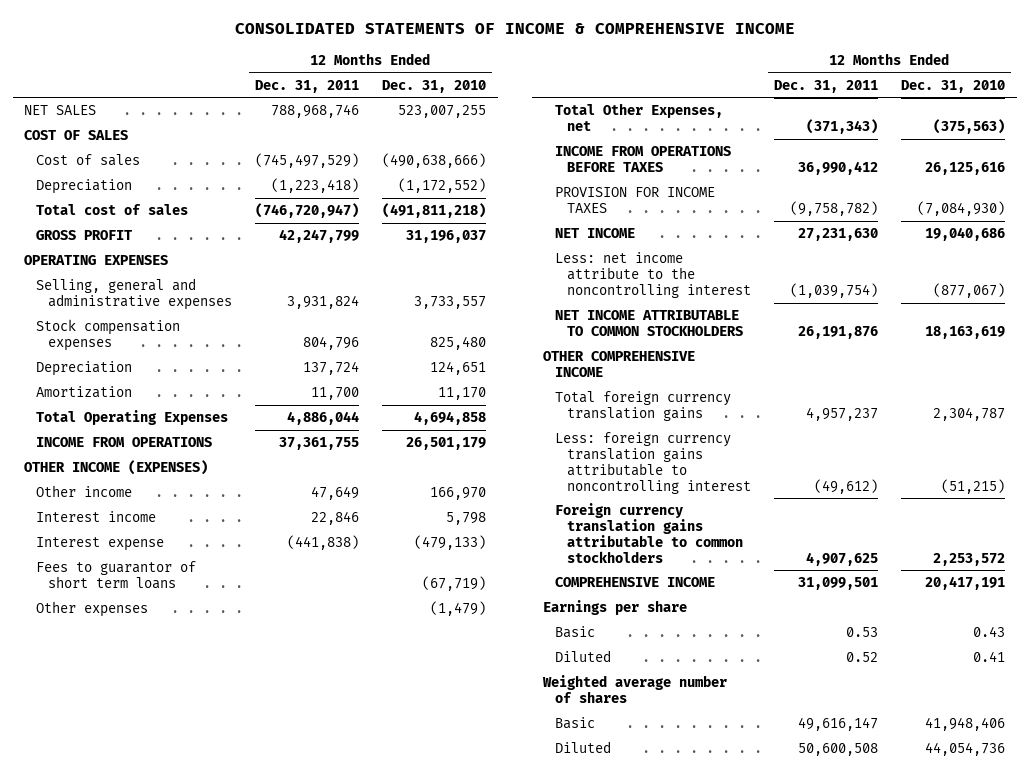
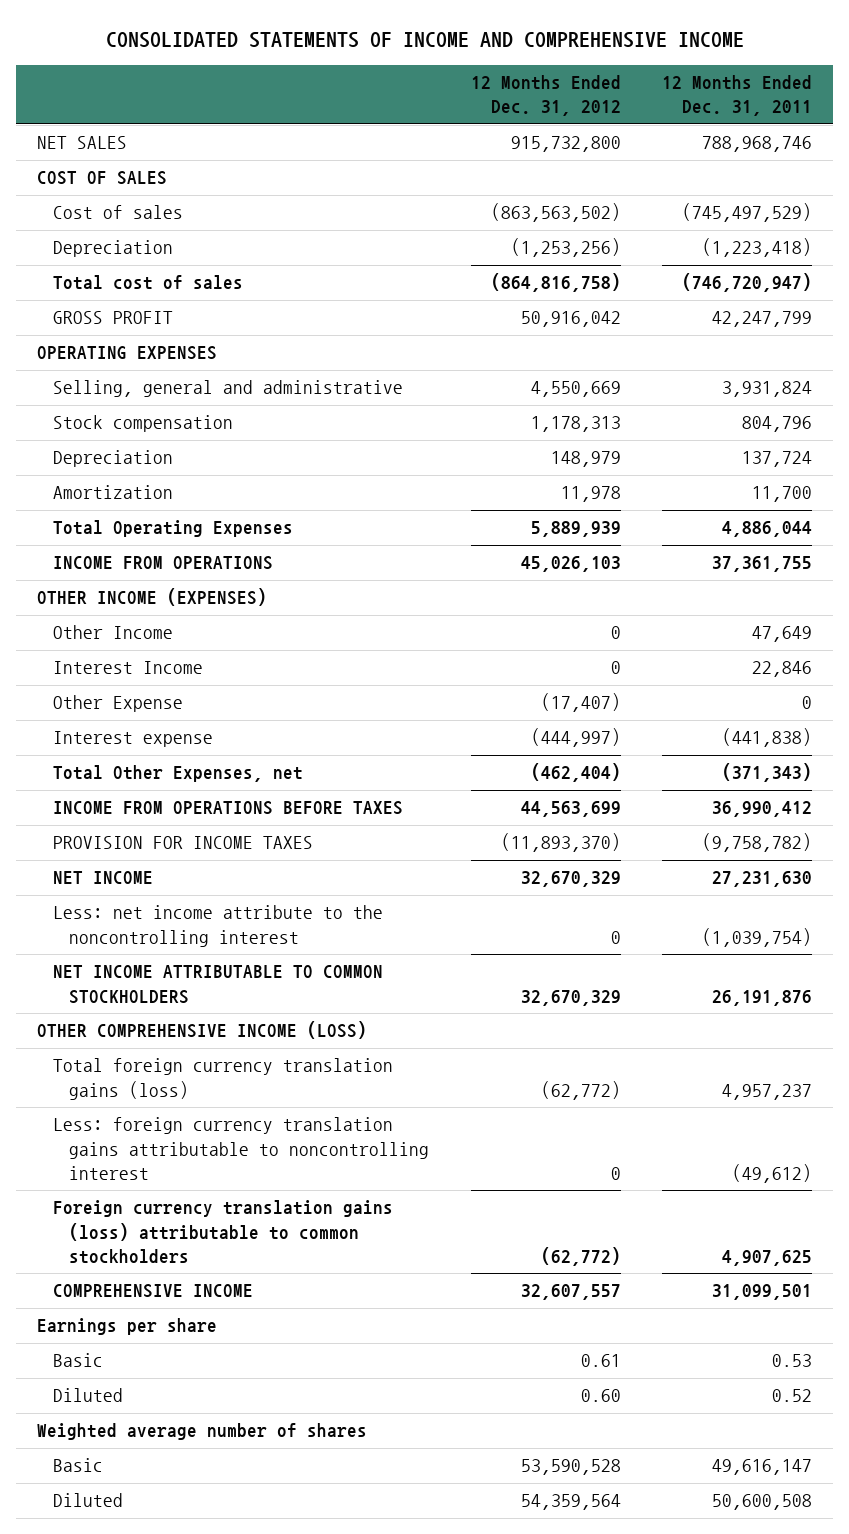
[234,22,795,34] CONSOLIDATED STATEMENTS OF INCOME & COMPREHENSIVE INCOME -> [105,31,744,48] CONSOLIDATED STATEMENTS OF INCOME AND COMPREHENSIVE INCOME
[382,79,487,93] Dec. 31, 2010 -> none
none -> [470,75,621,117] 12 Months Ended Dec. 31, 2012
[36,278,232,311] Selling, general and administrative expenses -> [52,380,403,398] Selling, general and administrative
[36,319,181,352] Stock compensation expenses -> [52,415,233,433] Stock compensation
[36,485,133,498] Other income -> [52,625,173,640] Other Income
[36,511,157,523] Interest income -> [52,661,203,675] Interest Income
none -> [52,695,183,713] Other Expense
[36,561,197,590] Fees to guarantor of short term loans -> none
[36,601,149,618] Other expenses -> none
[543,351,696,378] OTHER COMPREHENSIVE INCOME -> [36,1021,367,1040] OTHER COMPREHENSIVE INCOME (LOSS)
[554,391,731,422] Total foreign currency translation gains -> [52,1058,393,1100] Total foreign currency translation gains (loss)
[554,503,743,563] Foreign currency translation gains attributable to common stockholders -> [52,1200,393,1265] Foreign currency translation gains (loss) attributable to common stockholders

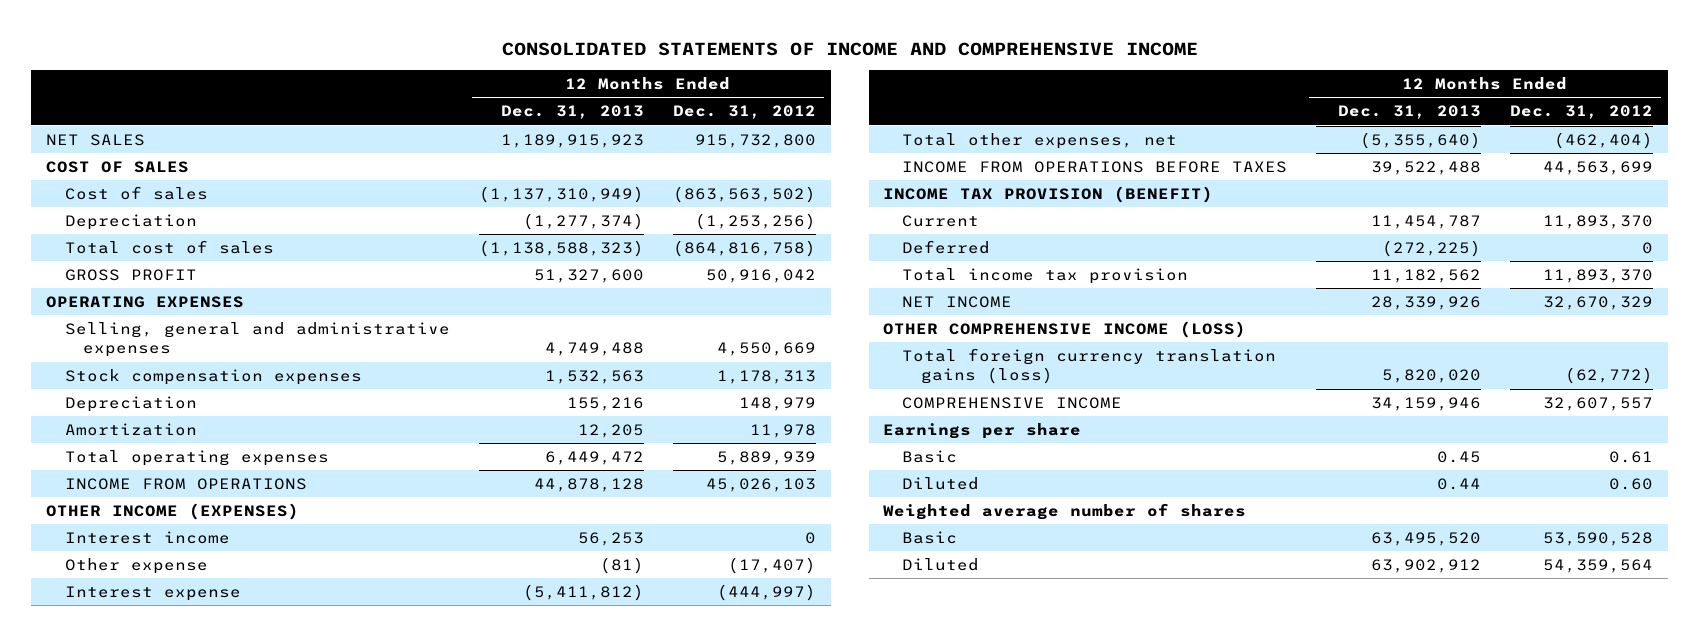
[662,75,813,117] 12 Months Ended Dec. 31, 2011 -> none
none -> [500,105,644,120] Dec. 31, 2013
[52,380,403,398] Selling, general and administrative -> [64,322,450,358] Selling, general and administrative expenses
[52,415,233,433] Stock compensation -> [64,369,362,386] Stock compensation expenses
[52,520,293,538] Total Operating Expenses -> [64,450,329,467] Total operating expenses
[52,625,173,640] Other Income -> none
[52,661,203,675] Interest Income -> [64,531,230,545] Interest income
[52,695,183,713] Other Expense -> [64,558,208,575] Other expense
[52,765,303,783] Total Other Expenses, net -> [901,133,1177,150] Total other expenses, net
none -> [883,186,1214,204] INCOME TAX PROVISION (BENEFIT)
none -> [901,215,979,228] Current
none -> [901,240,990,255] Deferred
[52,836,313,850] PROVISION FOR INCOME TAXES -> [901,268,1188,285] Total income tax provision
[500,833,621,853] (11,893,370) -> [1543,269,1654,284] 11,893,370
[52,905,383,947] Less: net income attribute to the noncontrolling interest -> none
[52,965,383,1004] NET INCOME ATTRIBUTABLE TO COMMON STOCKHOLDERS -> none
[52,1117,429,1181] Less: foreign currency translation gains attributable to noncontrolling interest -> none
[52,1200,393,1265] Foreign currency translation gains (loss) attributable to common stockholders -> none

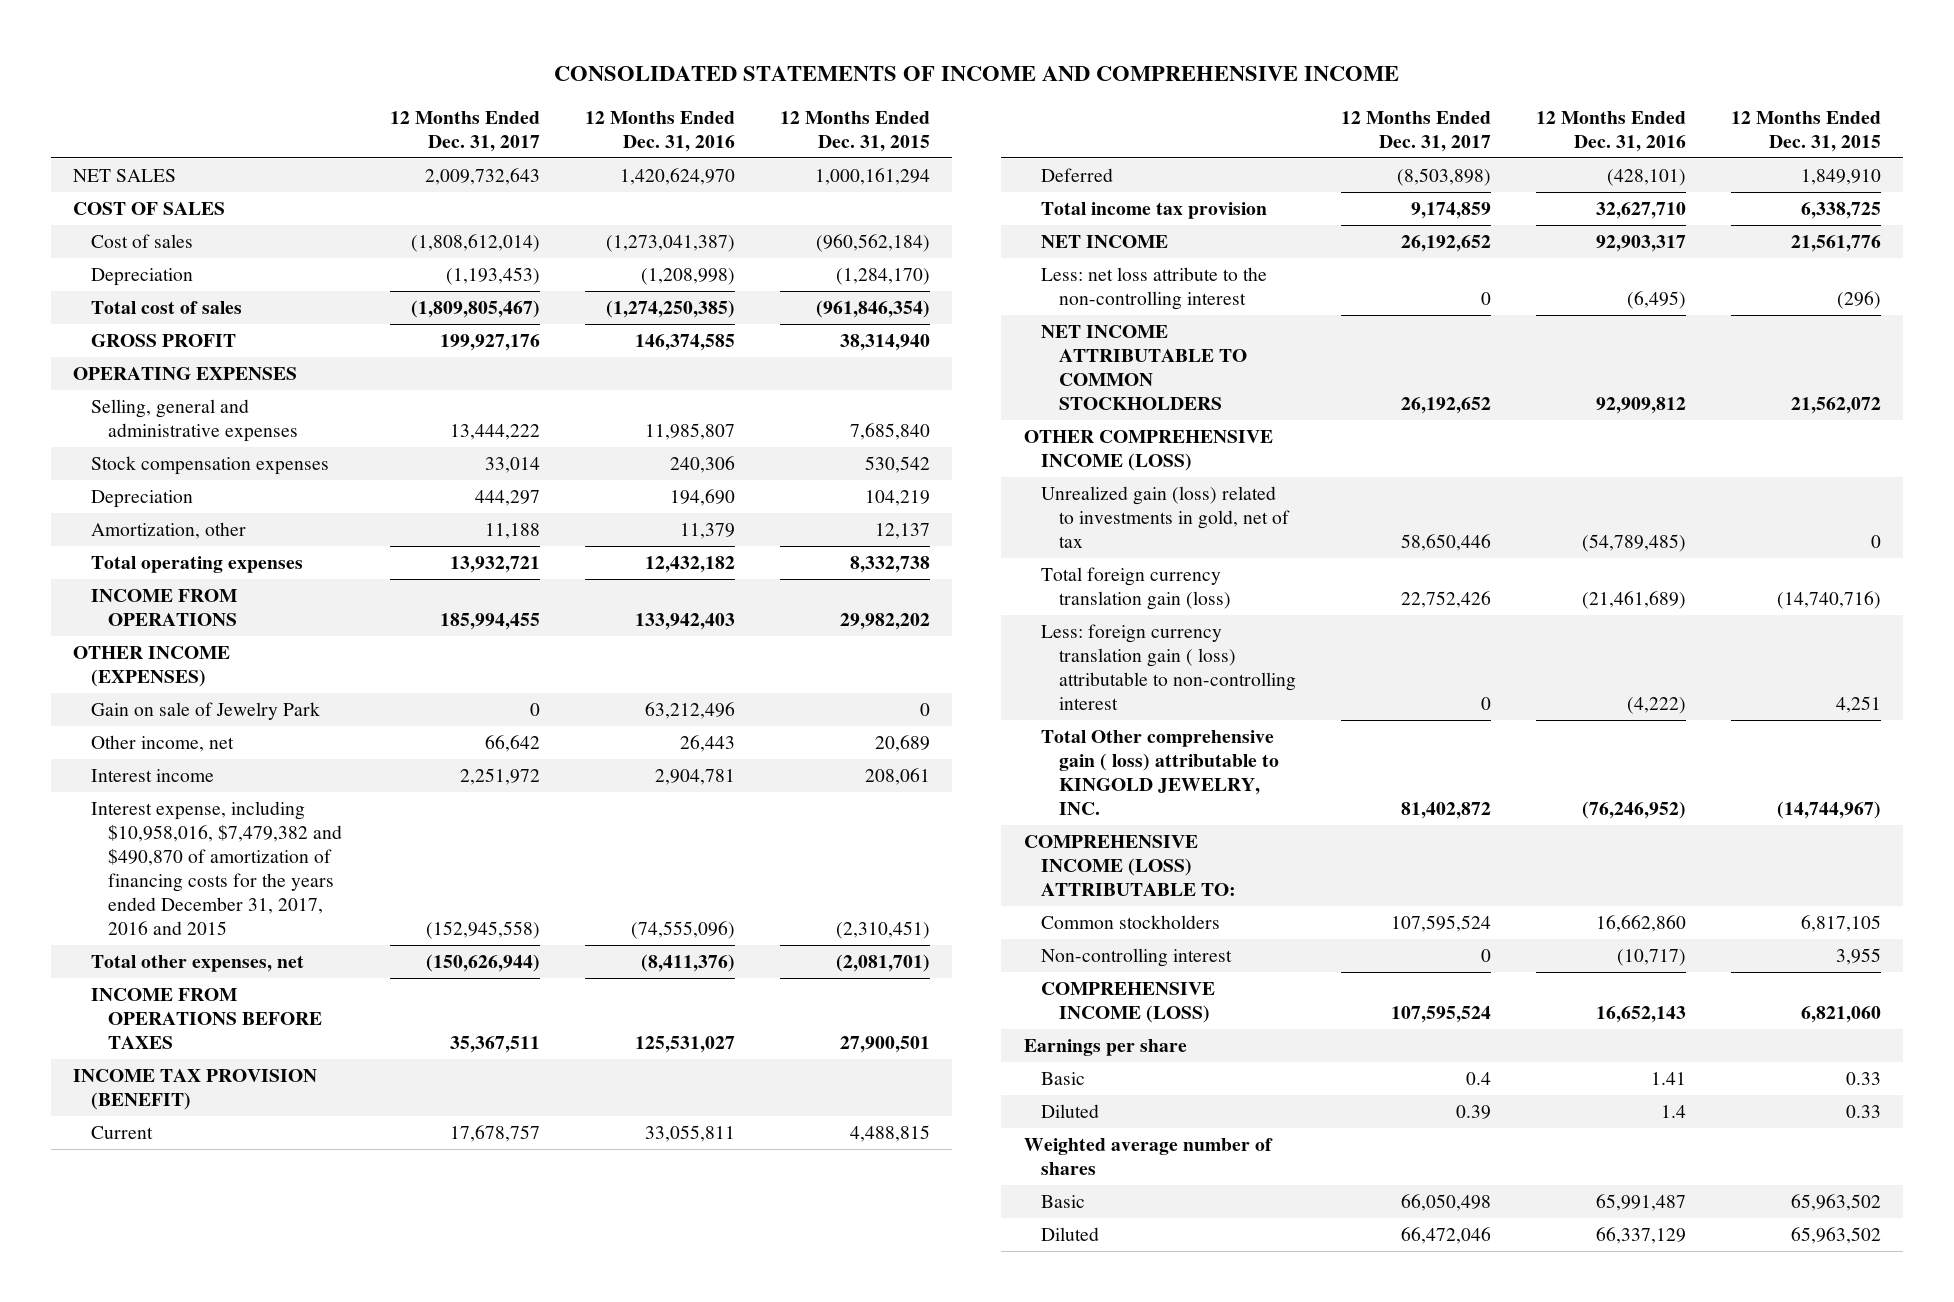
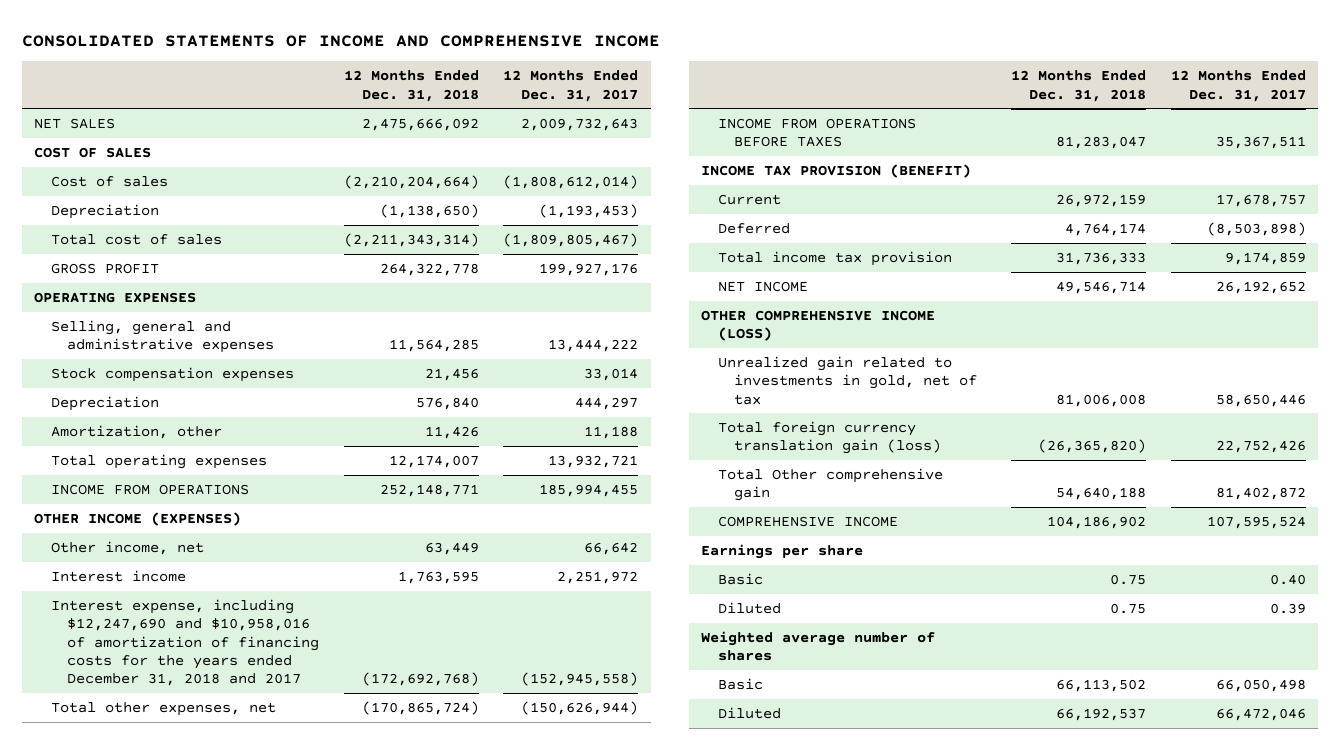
[585,110,736,152] 12 Months Ended Dec. 31, 2016 -> none
[779,110,930,152] 12 Months Ended Dec. 31, 2015 -> none
none -> [343,70,479,102] 12 Months Ended Dec. 31, 2018
[90,701,320,720] Gain on sale of Jewelry Park -> none
[90,800,343,936] Interest expense, including $10,958,016, $7,479,382 and $490,870 of amortization of financing costs for the years ended December 31, 2017, 2016 and 2015 -> [50,598,320,687] Interest expense, including $12,247,690 and $10,958,016 of amortization of financing costs for the years ended December 31, 2018 and 2017
[1041,266,1268,310] Less: net loss attribute to the non-controlling interest -> none
[1041,324,1248,411] NET INCOME ATTRIBUTABLE TO COMMON STOCKHOLDERS -> none
[1041,485,1291,549] Unrealized gain (loss) related to investments in gold, net of tax -> [717,355,978,405] Unrealized gain related to investments in gold, net of tax
[1041,623,1297,711] Less: foreign currency translation gain ( loss) attributable to non-controlling interest -> none
[1023,834,1237,897] COMPREHENSIVE INCOME (LOSS) ATTRIBUTABLE TO: -> none
[1041,914,1221,929] Common stockholders -> none
[1041,947,1233,967] Non-controlling interest -> none
[1041,729,1280,816] Total Other comprehensive gain ( loss) attributable to KINGOLD JEWELRY, INC. -> [717,467,943,502] Total Other comprehensive gain
[1041,981,1216,1023] COMPREHENSIVE INCOME (LOSS) -> [717,515,898,527] COMPREHENSIVE INCOME
[1465,1071,1491,1085] 0.4 -> [1269,573,1306,585] 0.40

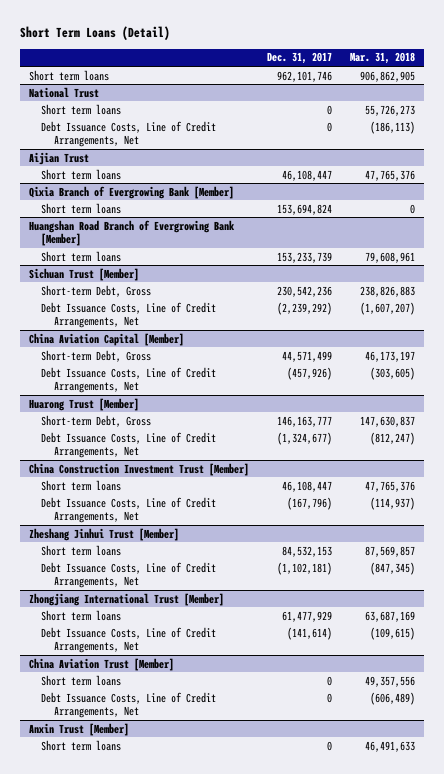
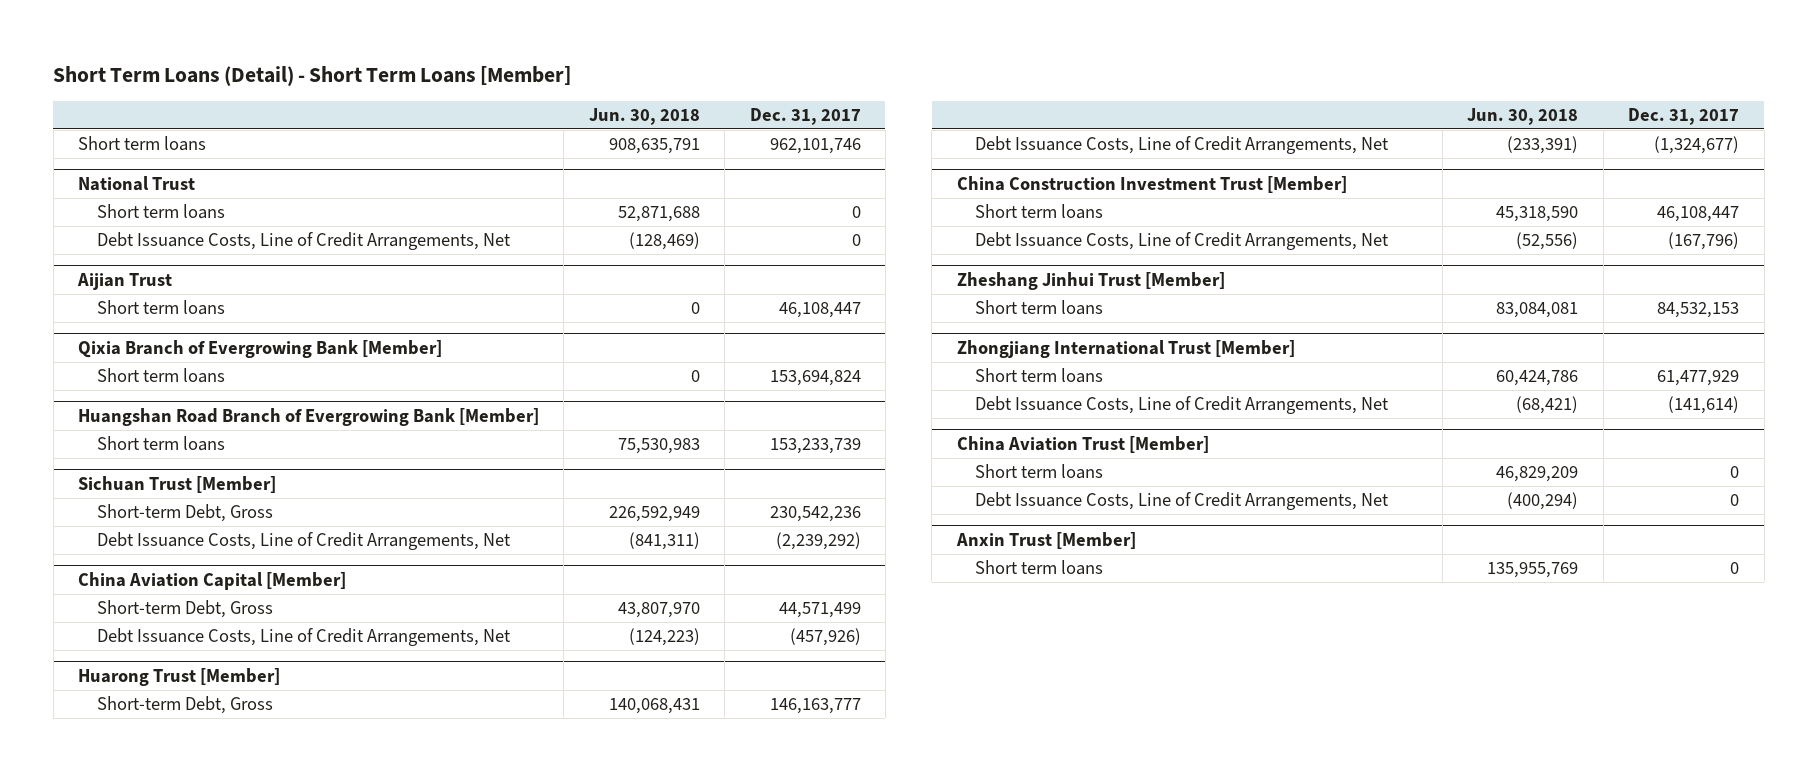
[19,26,170,41] Short Term Loans (Detail) -> [53,65,572,86] Short Term Loans (Detail) - Short Term Loans [Member]
[350,52,416,65] Mar. 31, 2018 -> none
none -> [588,107,700,125] Jun. 30, 2018
[41,561,217,589] Debt Issuance Costs, Line of Credit Arrangements, Net -> none

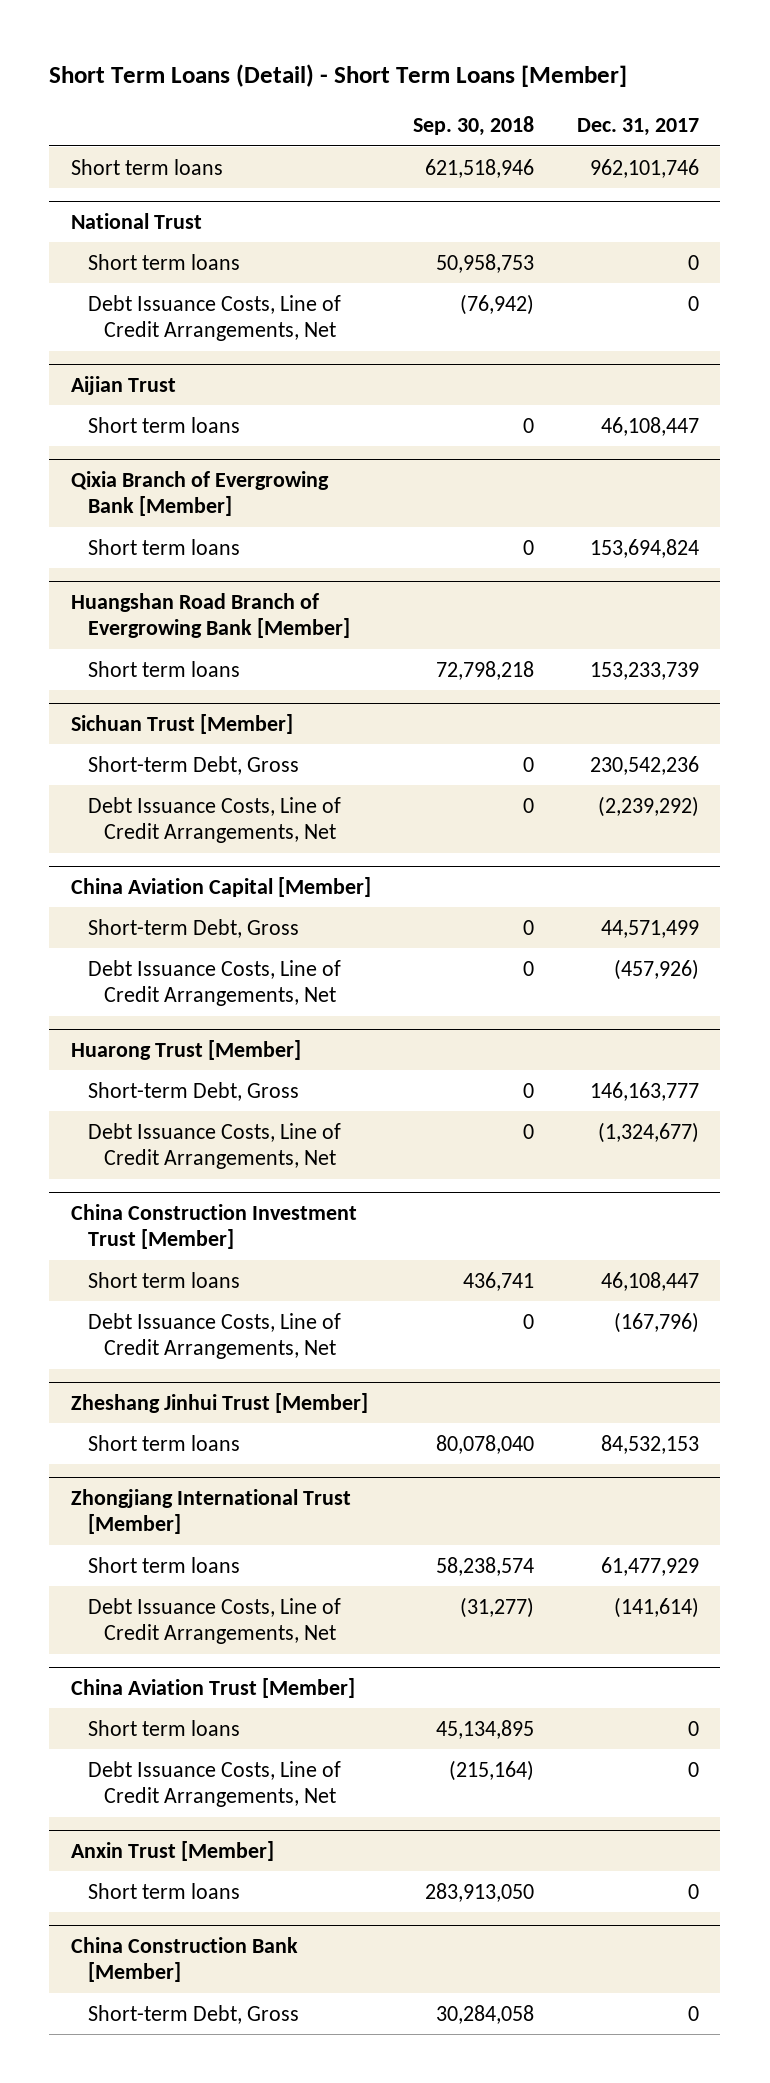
[588,107,700,125] Jun. 30, 2018 -> none
none -> [413,115,535,136] Sep. 30, 2018
none -> [70,1936,298,1983] China Construction Bank [Member]
none -> [87,2004,299,2024] Short-term Debt, Gross

